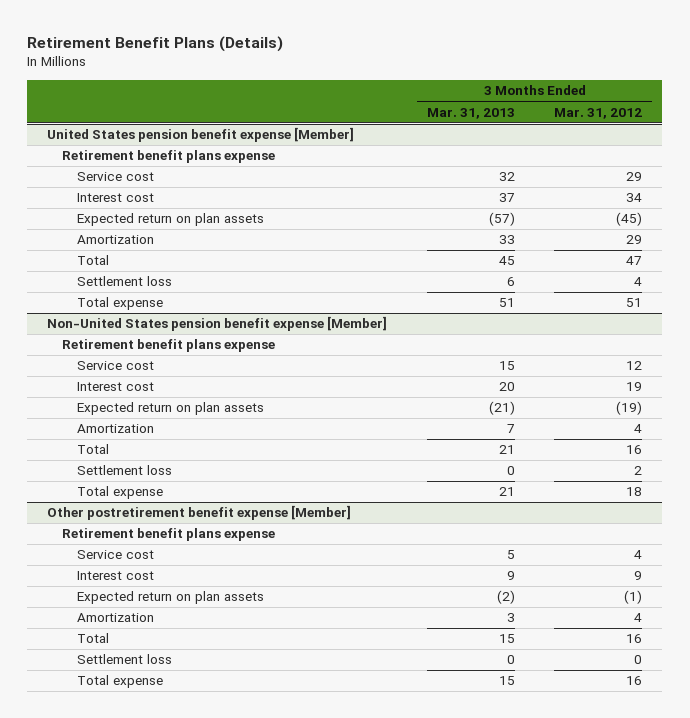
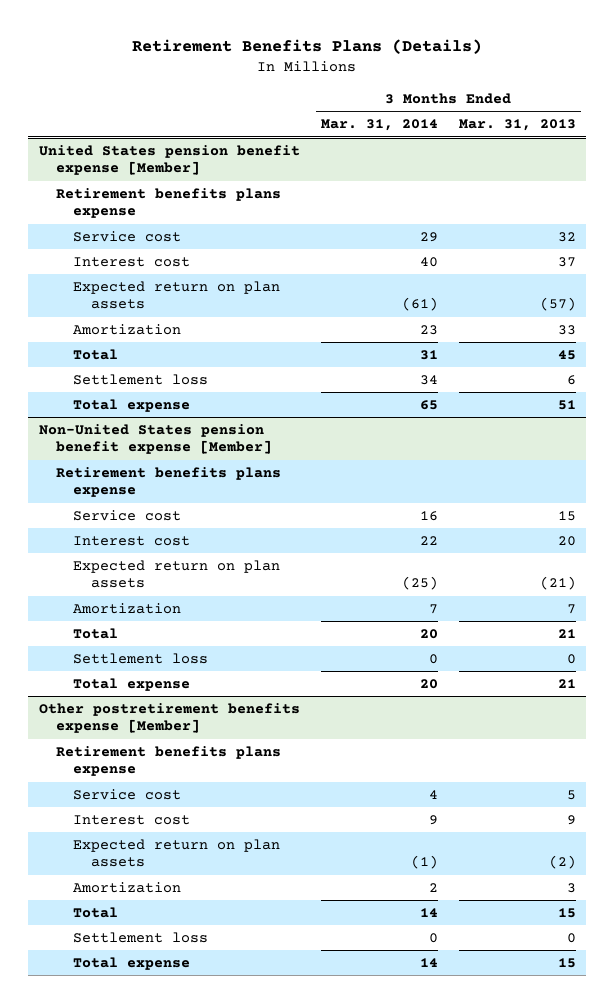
[27,36,284,53] Retirement Benefit Plans (Details) -> [132,39,483,55] Retirement Benefits Plans (Details)
[554,107,643,119] Mar. 31, 2012 -> none
none -> [320,119,438,132] Mar. 31, 2014
[62,150,276,164] Retirement benefit plans expense -> [56,187,282,219] Retirement benefits plans expense
[62,339,276,353] Retirement benefit plans expense -> [56,466,282,498] Retirement benefits plans expense
[47,505,352,521] Other postretirement benefit expense [Member] -> [38,702,300,734] Other postretirement benefits expense [Member]
[62,528,276,542] Retirement benefit plans expense -> [56,745,282,777] Retirement benefits plans expense

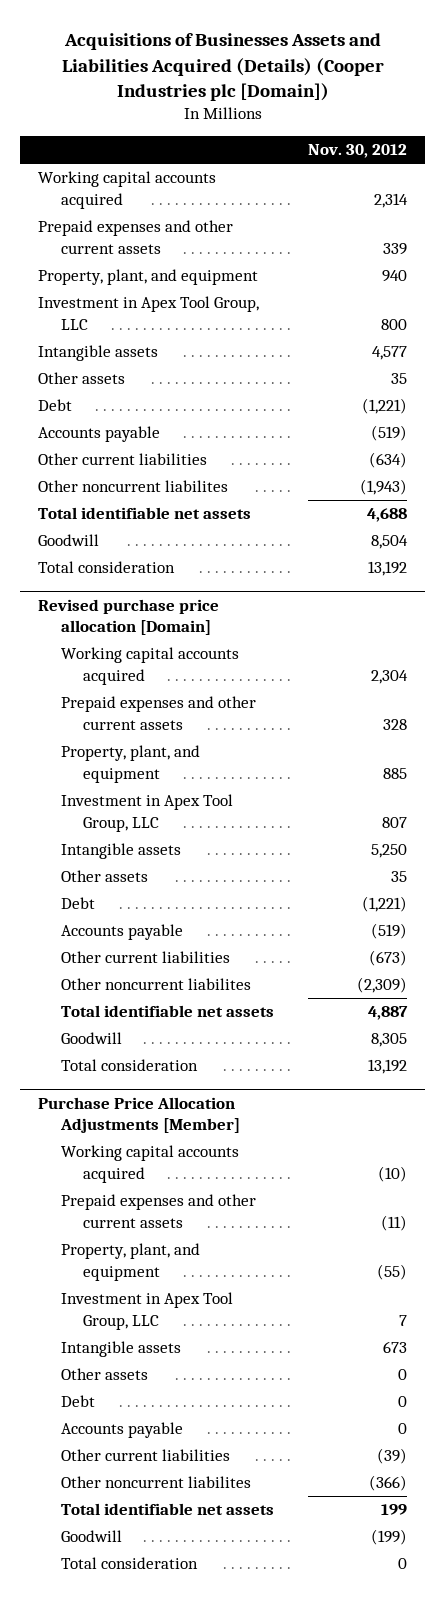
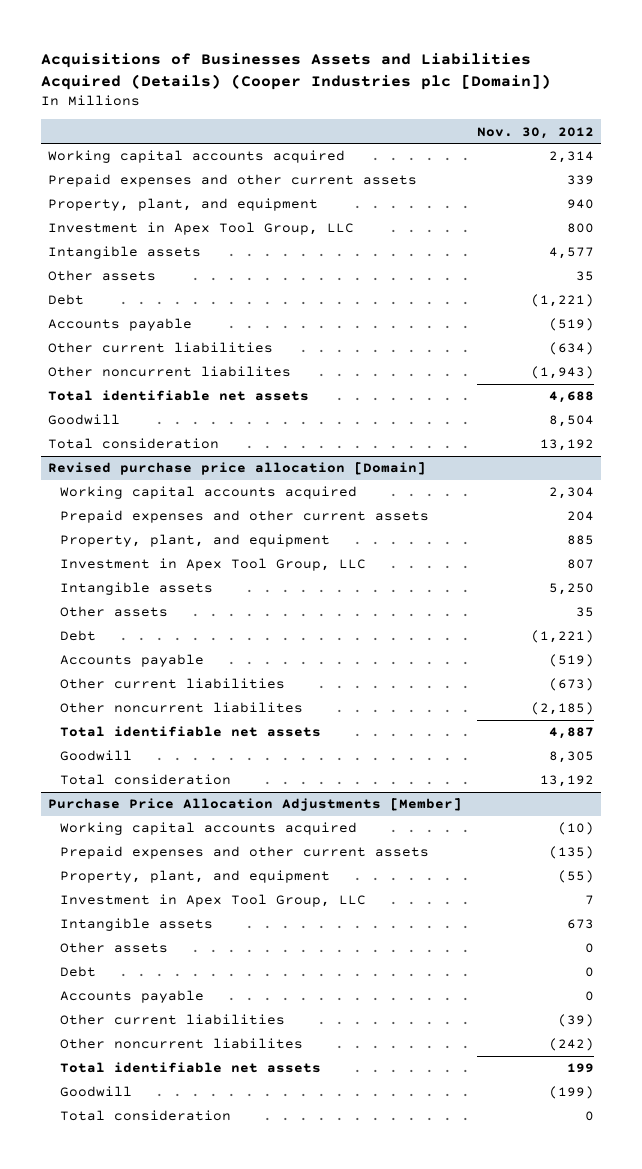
[383,718,408,730] 328 -> [566,511,594,522] 204
[357,977,408,994] (2,309) -> [530,702,594,716] (2,185)
[381,1214,408,1231] (11) -> [548,846,594,860] (135)
[369,1475,408,1492] (366) -> [548,1038,594,1052] (242)

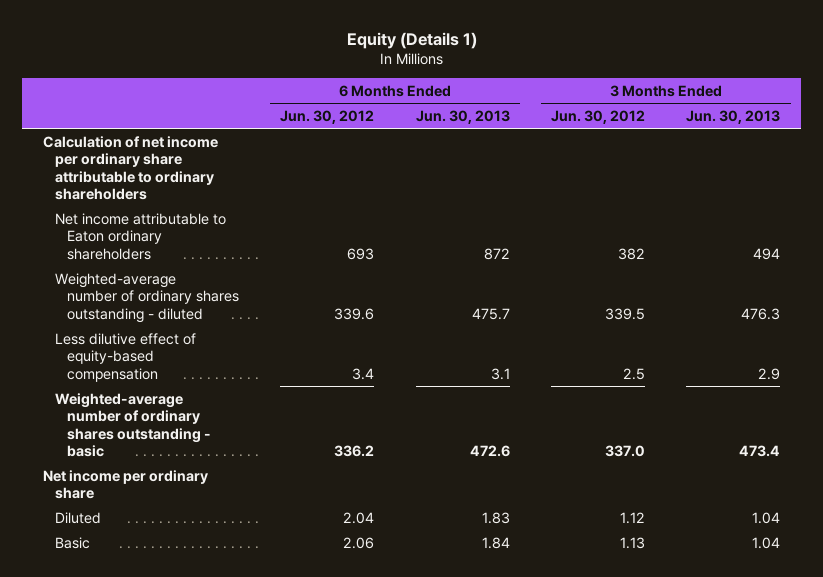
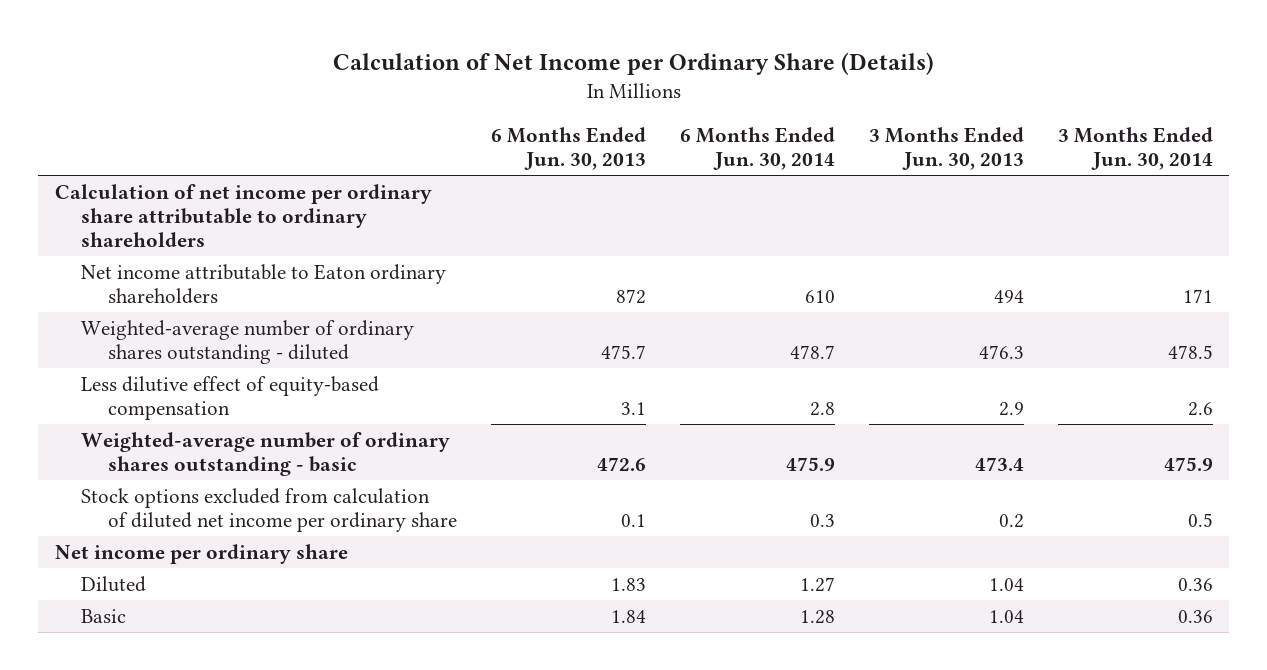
[346,31,477,49] Equity (Details 1) -> [332,52,934,76] Calculation of Net Income per Ordinary Share (Details)
[280,109,375,124] Jun. 30, 2012 -> none
[550,109,645,124] Jun. 30, 2012 -> none
none -> [679,126,835,171] 6 Months Ended Jun. 30, 2014
none -> [1057,126,1213,171] 3 Months Ended Jun. 30, 2014
none -> [81,487,457,532] Stock options excluded from calculation of diluted net income per ordinary share

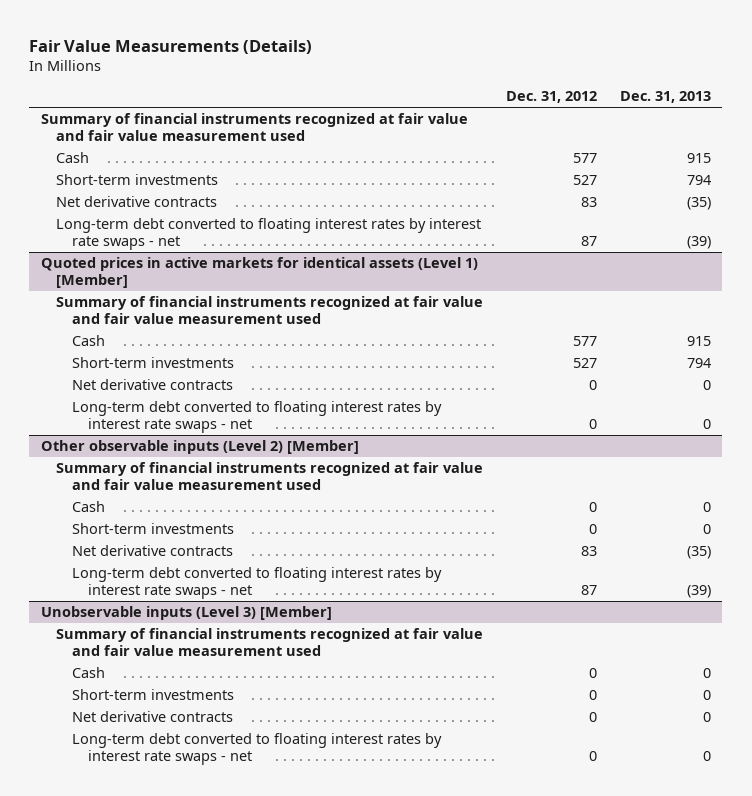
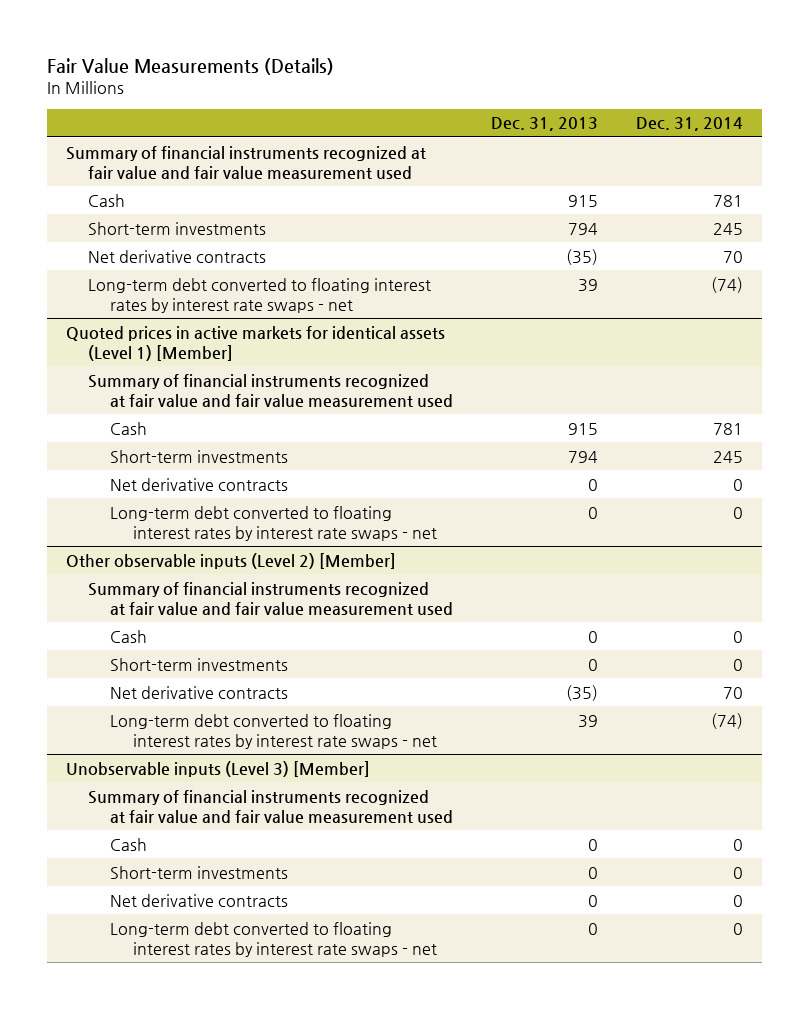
[506,91,598,104] Dec. 31, 2012 -> none
none -> [635,117,743,132] Dec. 31, 2014
[686,236,711,250] (39) -> [578,278,599,292] 39
[686,585,711,599] (39) -> [578,714,599,728] 39

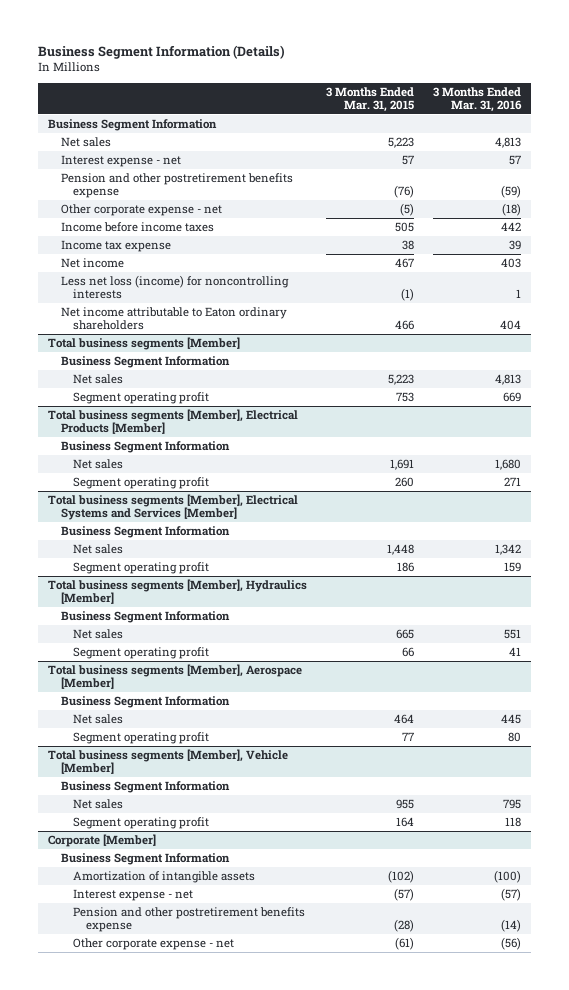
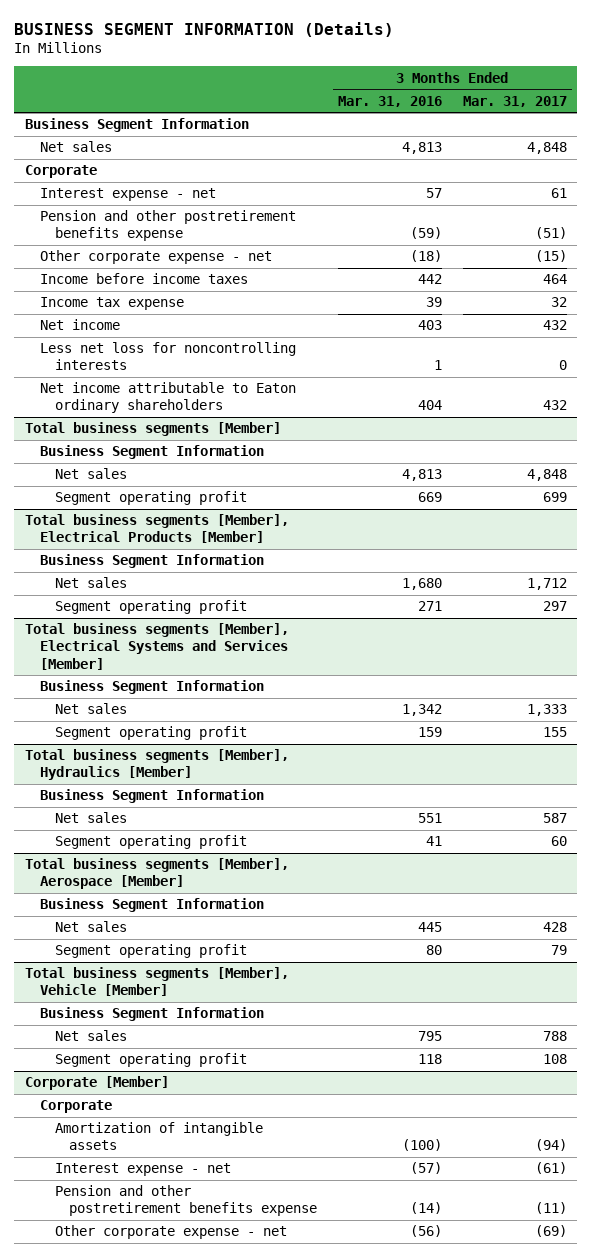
[38,45,286,60] Business Segment Information (Details) -> [14,22,395,38] BUSINESS SEGMENT INFORMATION (Details)
[325,86,414,113] 3 Months Ended Mar. 31, 2015 -> none
none -> [462,95,567,107] Mar. 31, 2017
none -> [24,165,97,179] Corporate
[60,274,289,300] Less net loss (income) for noncontrolling interests -> [39,342,296,371] Less net loss for noncontrolling interests
[60,852,230,865] Business Segment Information -> none
none -> [39,1100,112,1114] Corporate

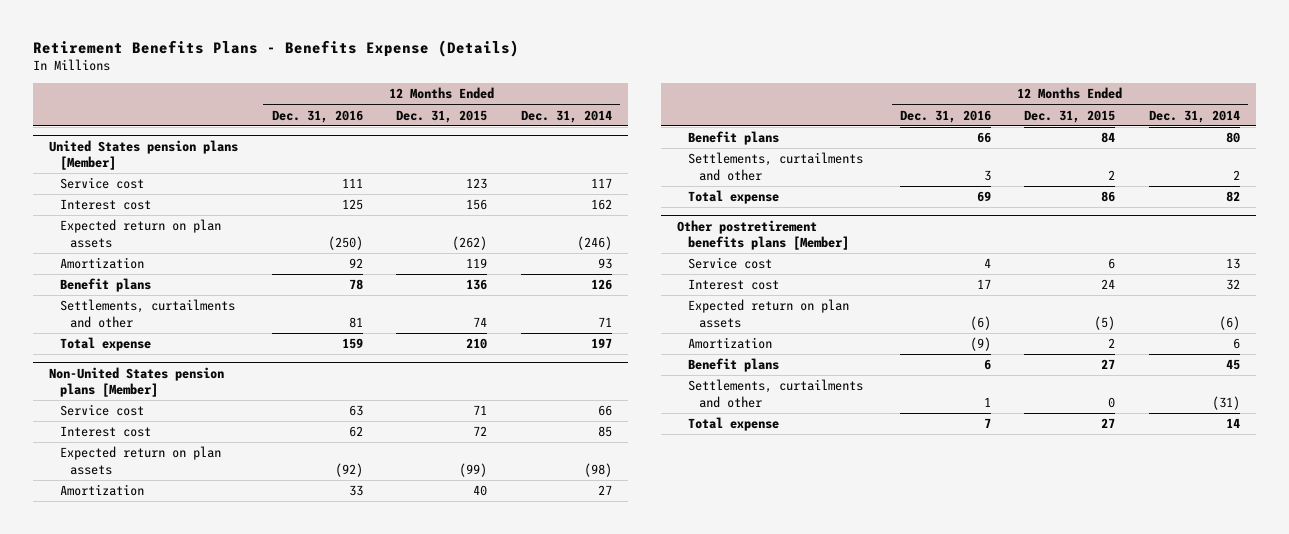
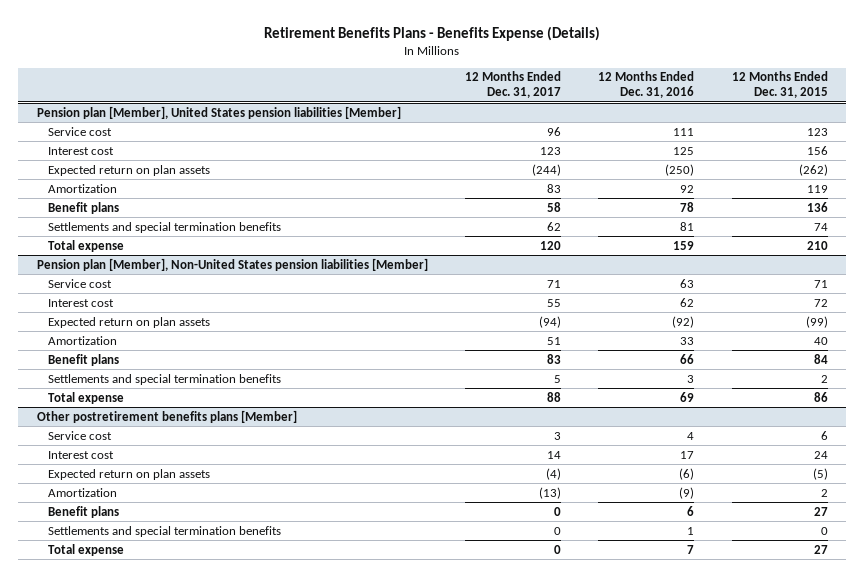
[520,109,612,123] Dec. 31, 2014 -> none
none -> [464,71,561,99] 12 Months Ended Dec. 31, 2017
[49,139,239,171] United States pension plans [Member] -> [36,105,401,119] Pension plan [Member], United States pension liabilities [Member]
[59,299,235,328] Settlements, curtailments and other -> [48,221,282,233] Settlements and special termination benefits
[49,366,225,398] Non-United States pension plans [Member] -> [36,257,428,271] Pension plan [Member], Non-United States pension liabilities [Member]
[687,152,863,181] Settlements, curtailments and other -> [48,373,282,385] Settlements and special termination benefits
[687,379,863,408] Settlements, curtailments and other -> [48,525,282,537] Settlements and special termination benefits

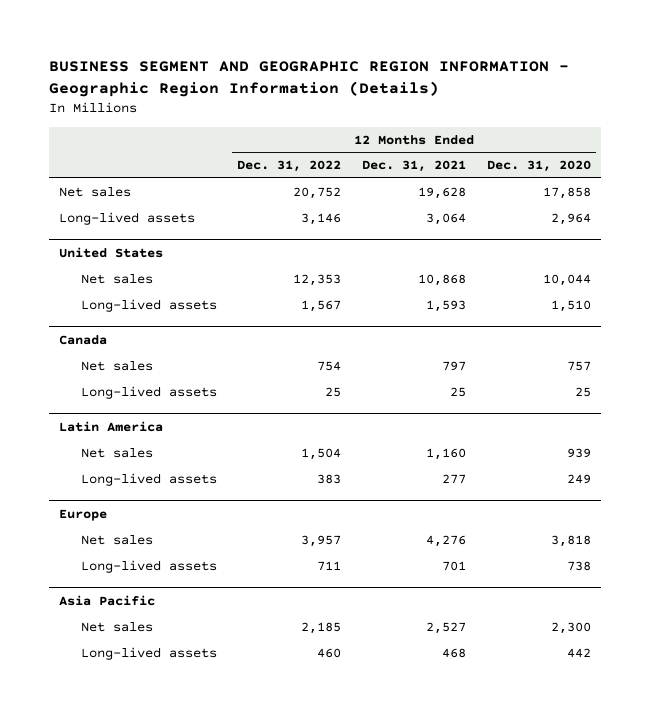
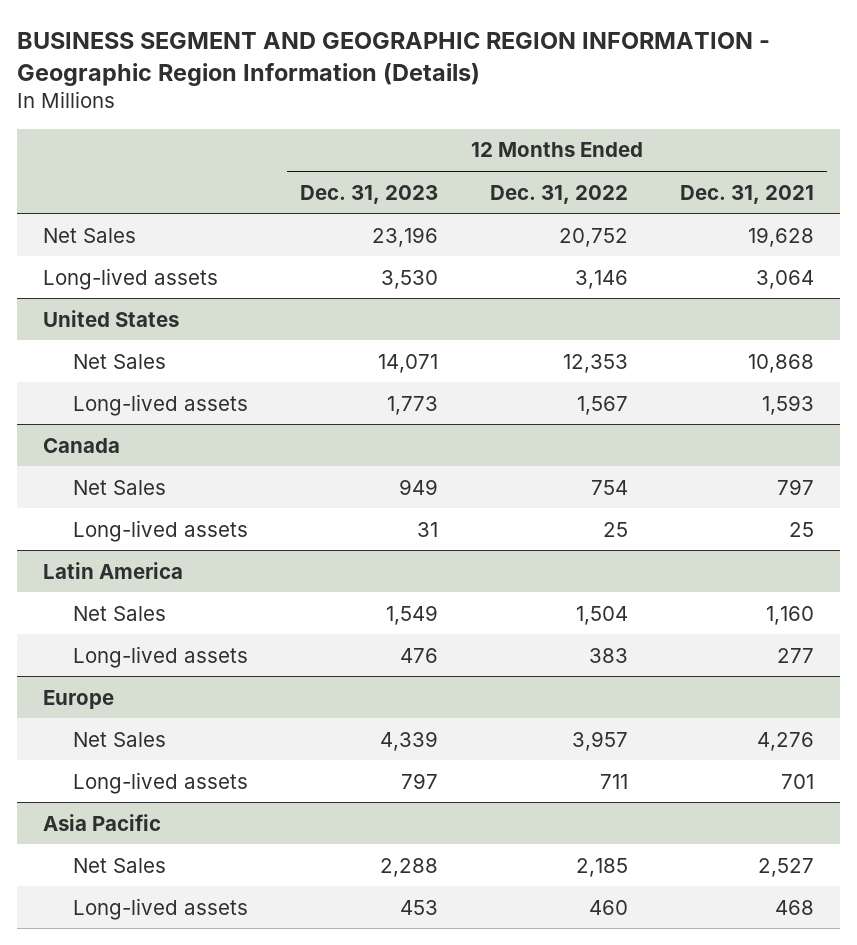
[486,160,591,173] Dec. 31, 2020 -> none
none -> [300,184,439,204] Dec. 31, 2023
[59,186,132,197] Net sales -> [43,227,137,243] Net Sales
[80,273,153,284] Net sales -> [73,353,167,369] Net Sales
[80,360,153,371] Net sales -> [73,479,167,495] Net Sales
[80,447,153,458] Net sales -> [73,605,167,621] Net Sales
[80,534,153,545] Net sales -> [73,731,167,747] Net Sales
[80,621,153,632] Net sales -> [73,857,167,873] Net Sales

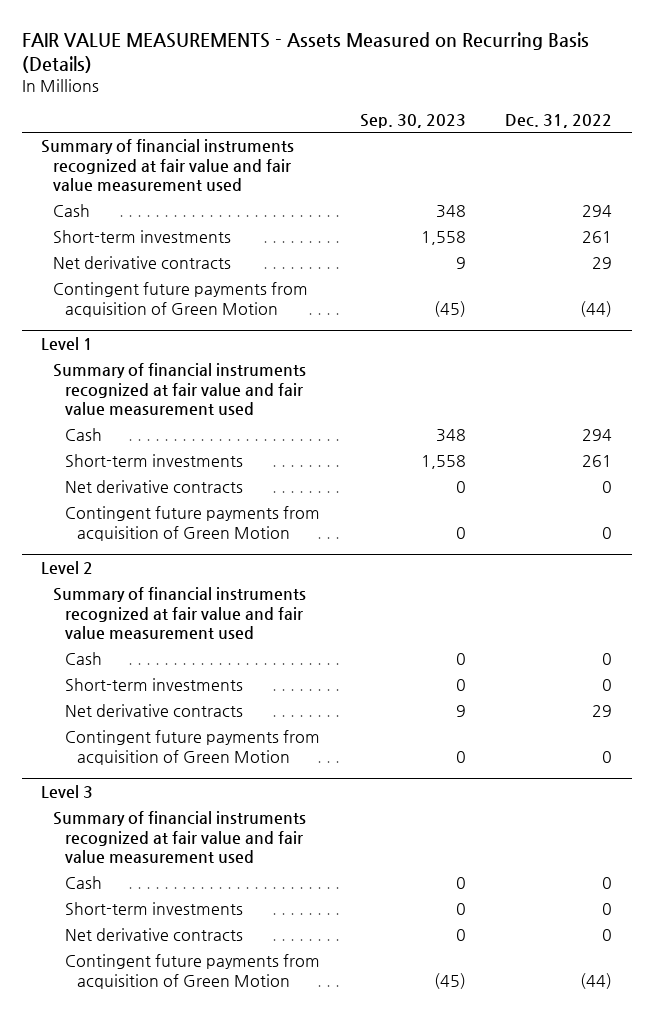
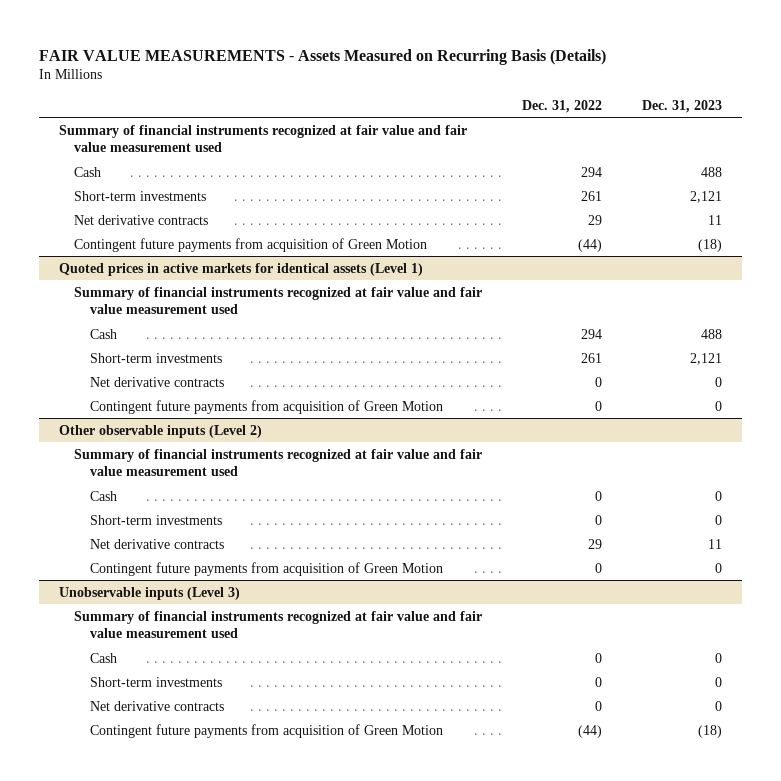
[359,114,466,129] Sep. 30, 2023 -> none
none -> [642,99,723,113] Dec. 31, 2023
[41,337,94,351] Level 1 -> [59,262,424,276] Quoted prices in active markets for identical assets (Level 1)
[41,561,94,575] Level 2 -> [59,424,263,438] Other observable inputs (Level 2)
[41,785,94,799] Level 3 -> [59,586,241,600] Unobservable inputs (Level 3)

